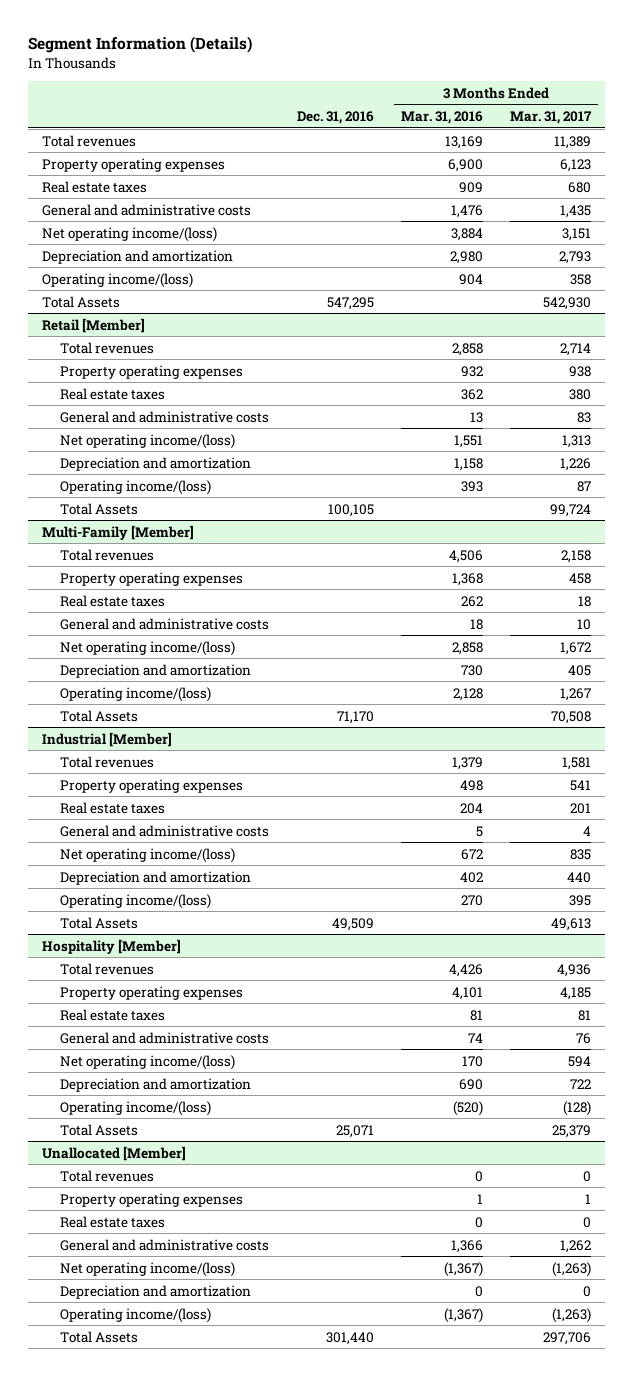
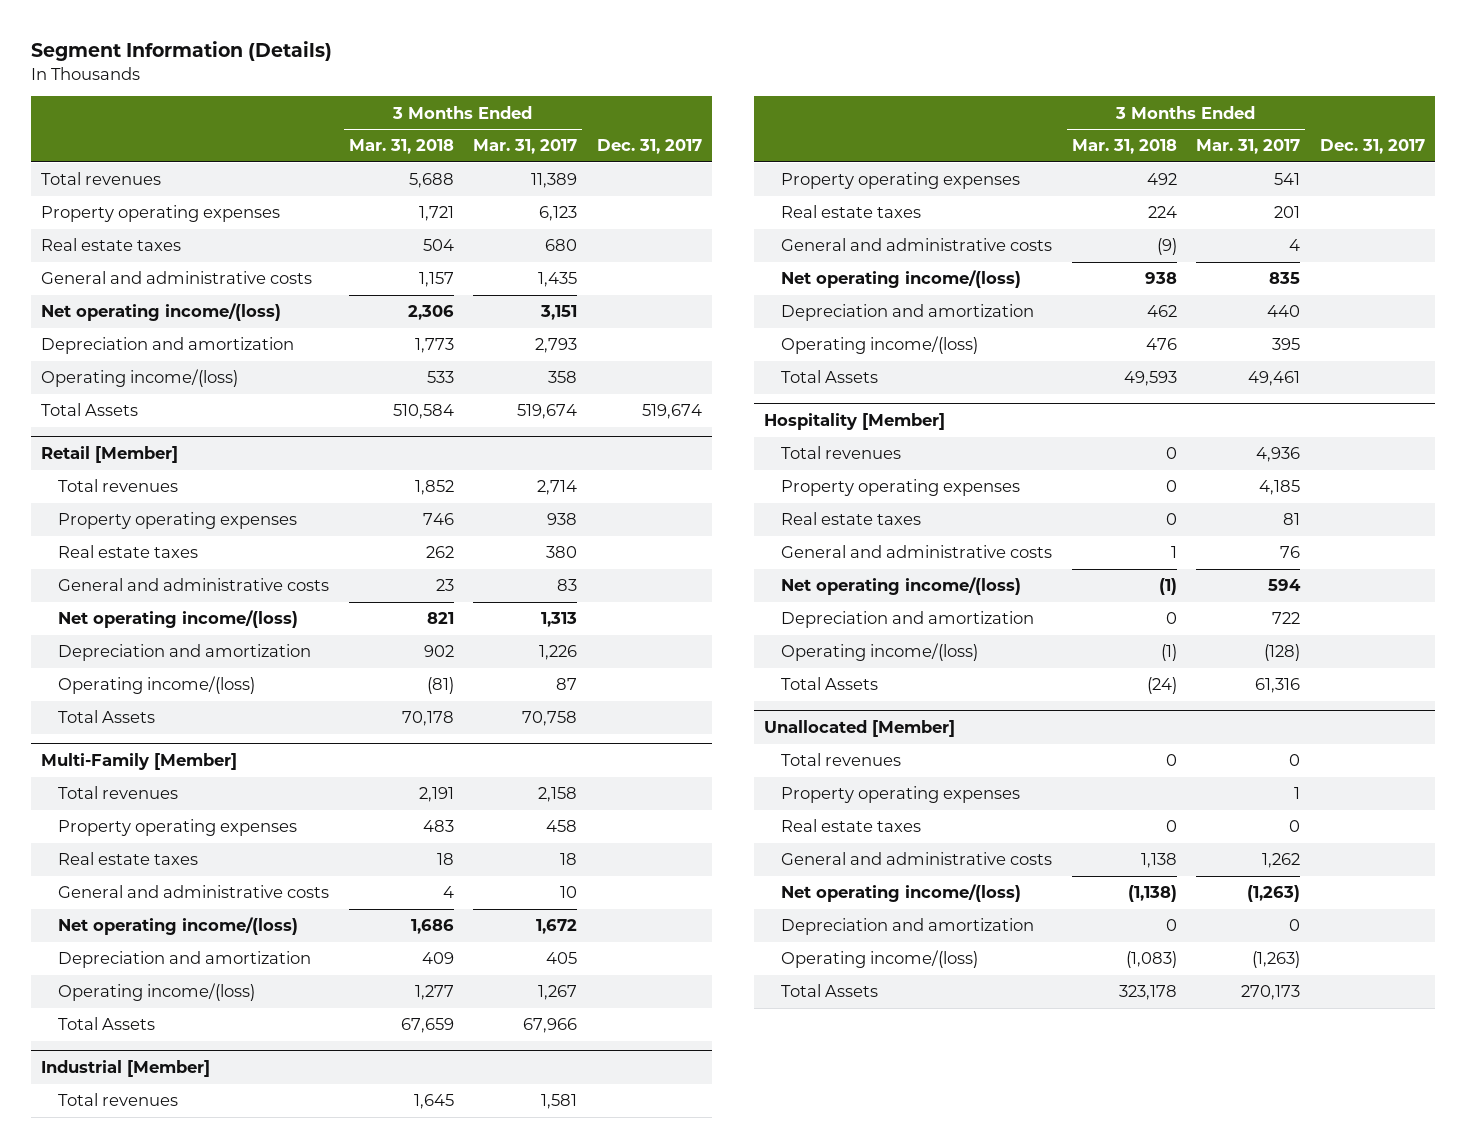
[296,111,374,125] Dec. 31, 2016 -> none
[401,111,484,125] Mar. 31, 2016 -> none
none -> [348,139,454,155] Mar. 31, 2018
none -> [597,139,703,155] Dec. 31, 2017
[543,296,592,310] 542,930 -> [517,404,578,420] 519,674
[550,503,592,517] 99,724 -> [522,711,578,727] 70,758
[551,710,592,724] 70,508 -> [523,1018,578,1034] 67,966
[551,917,592,931] 49,613 -> [1248,371,1301,387] 49,461
[552,1124,592,1138] 25,379 -> [1255,678,1301,694] 61,316
[543,1331,592,1345] 297,706 -> [1241,985,1301,1001] 270,173

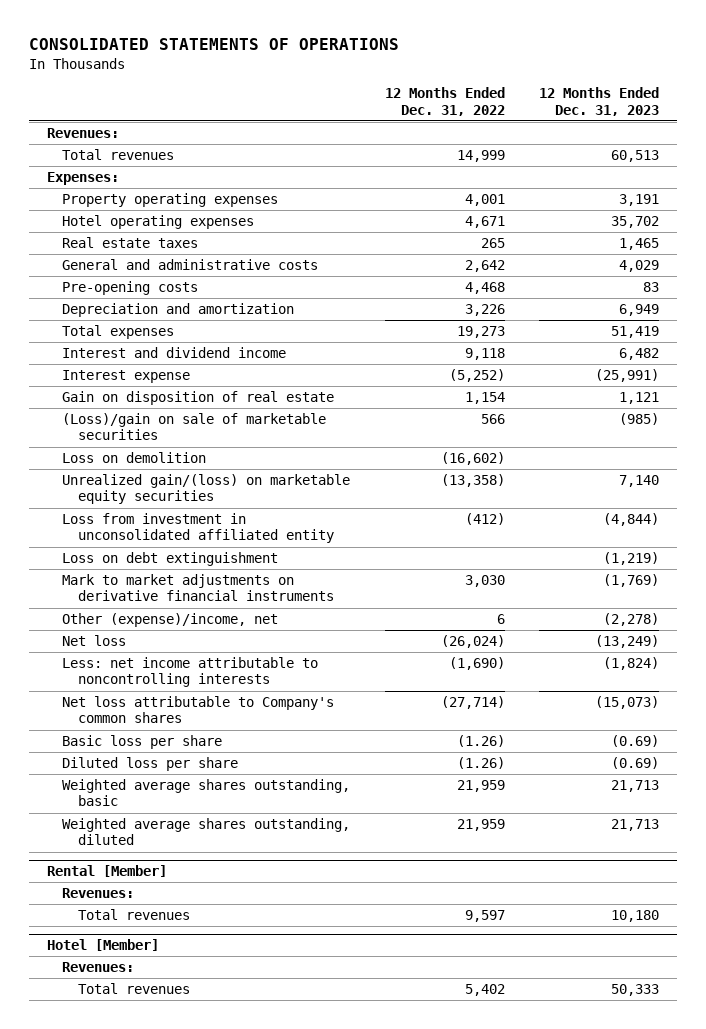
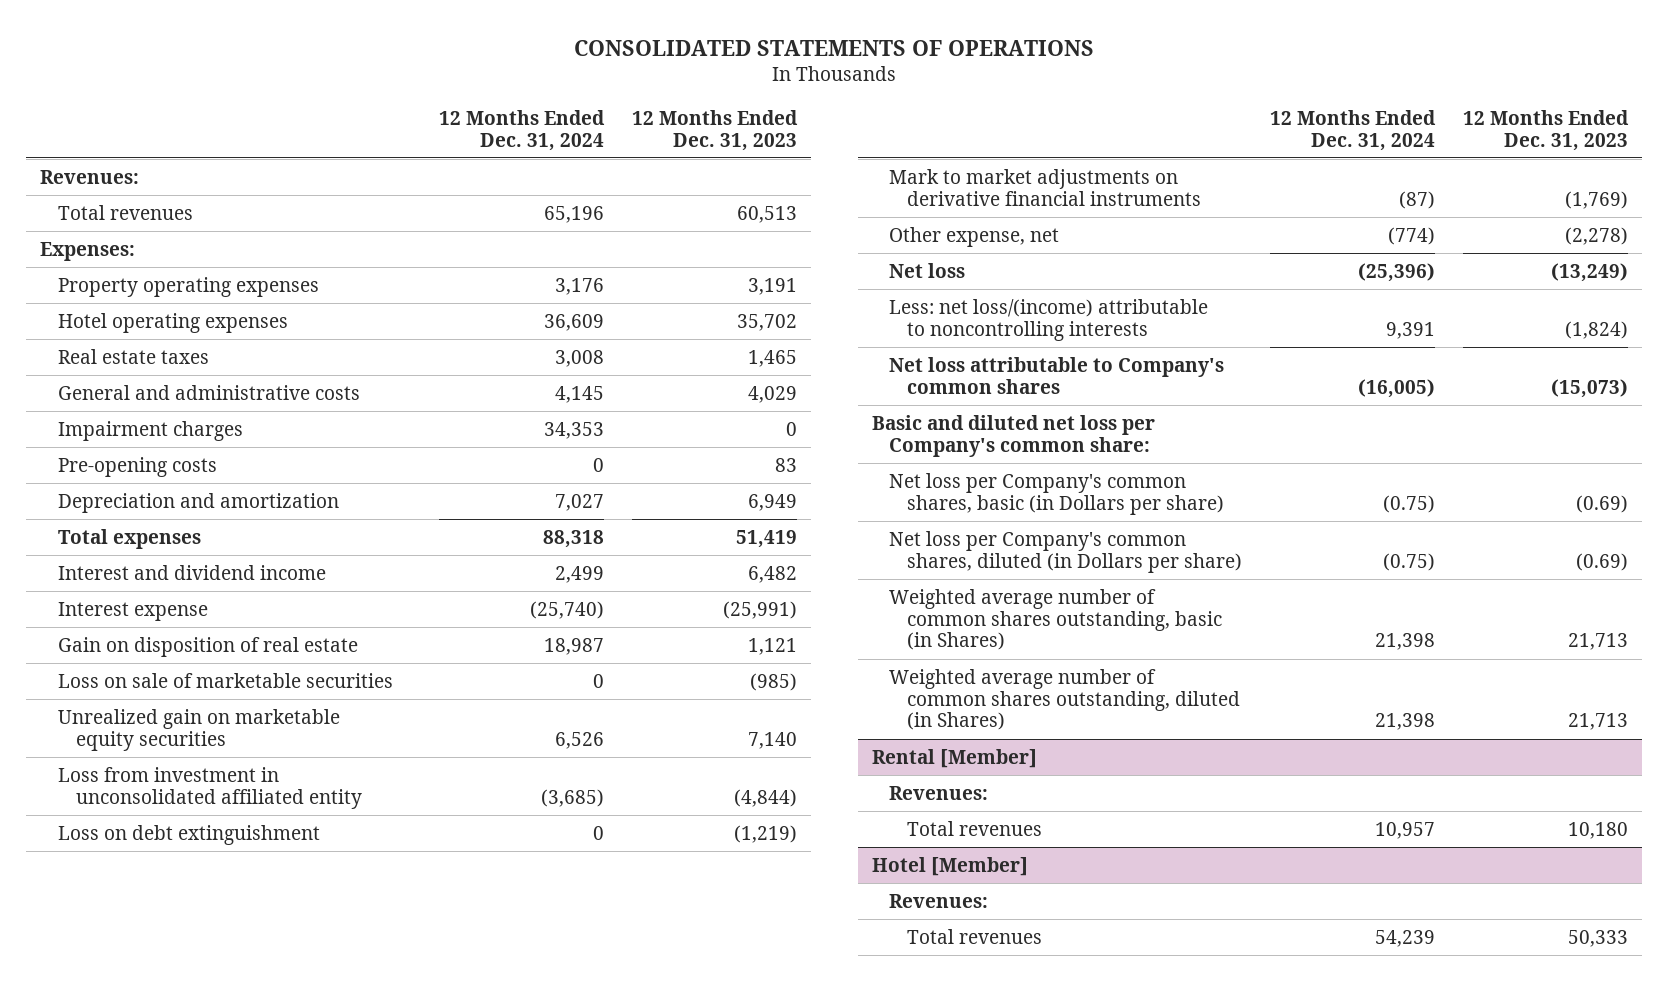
[384,87,505,116] 12 Months Ended Dec. 31, 2022 -> none
none -> [438,109,605,151] 12 Months Ended Dec. 31, 2024
none -> [57,420,243,441] Impairment charges
[62,452,207,464] Loss on demolition -> none
[62,413,327,441] (Loss)/gain on sale of marketable securities -> [57,672,393,688] Loss on sale of marketable securities
[62,474,351,505] Unrealized gain/(loss) on marketable equity securities -> [57,708,340,751] Unrealized gain on marketable equity securities
[62,613,279,628] Other (expense)/income, net -> [889,226,1060,247] Other expense, net
[62,657,319,688] Less: net income attributable to noncontrolling interests -> [889,298,1209,341] Less: net loss/(income) attributable to noncontrolling interests
none -> [871,414,1155,457] Basic and diluted net loss per Company's common share:
[62,735,223,750] Basic loss per share -> [889,472,1225,515] Net loss per Company's common shares, basic (in Dollars per share)
[62,757,239,772] Diluted loss per share -> [889,530,1243,573] Net loss per Company's common shares, diluted (in Dollars per share)
[62,779,351,807] Weighted average shares outstanding, basic -> [889,588,1223,651] Weighted average number of common shares outstanding, basic (in Shares)
[62,818,351,846] Weighted average shares outstanding, diluted -> [889,668,1241,731] Weighted average number of common shares outstanding, diluted (in Shares)

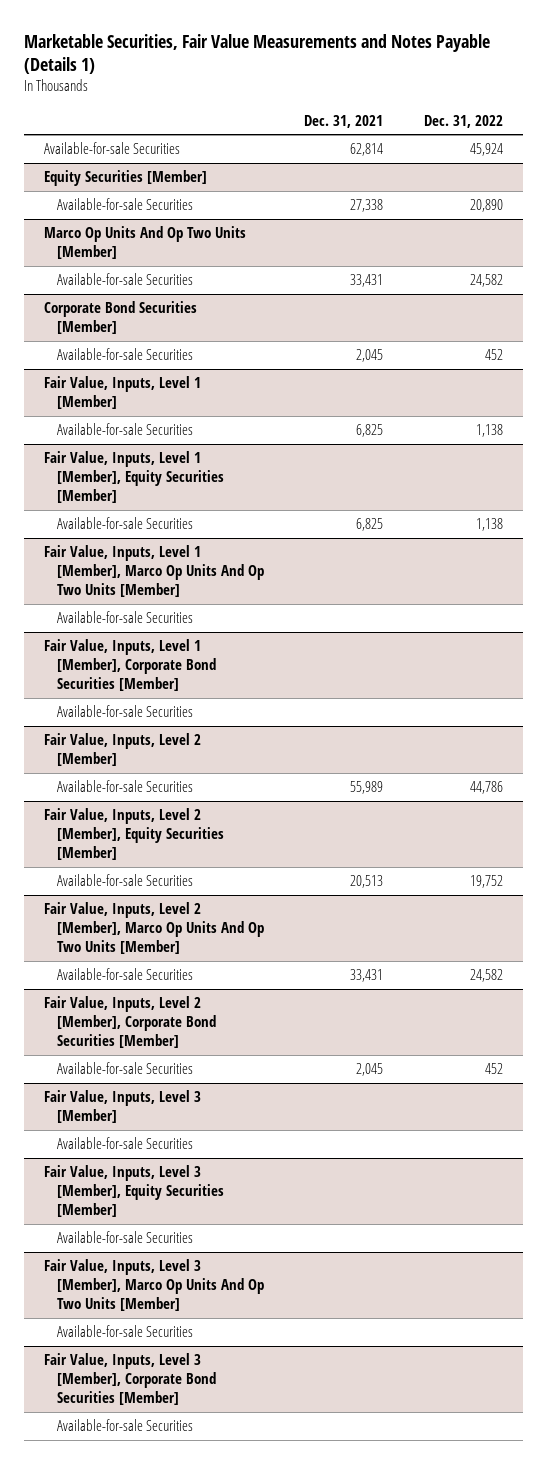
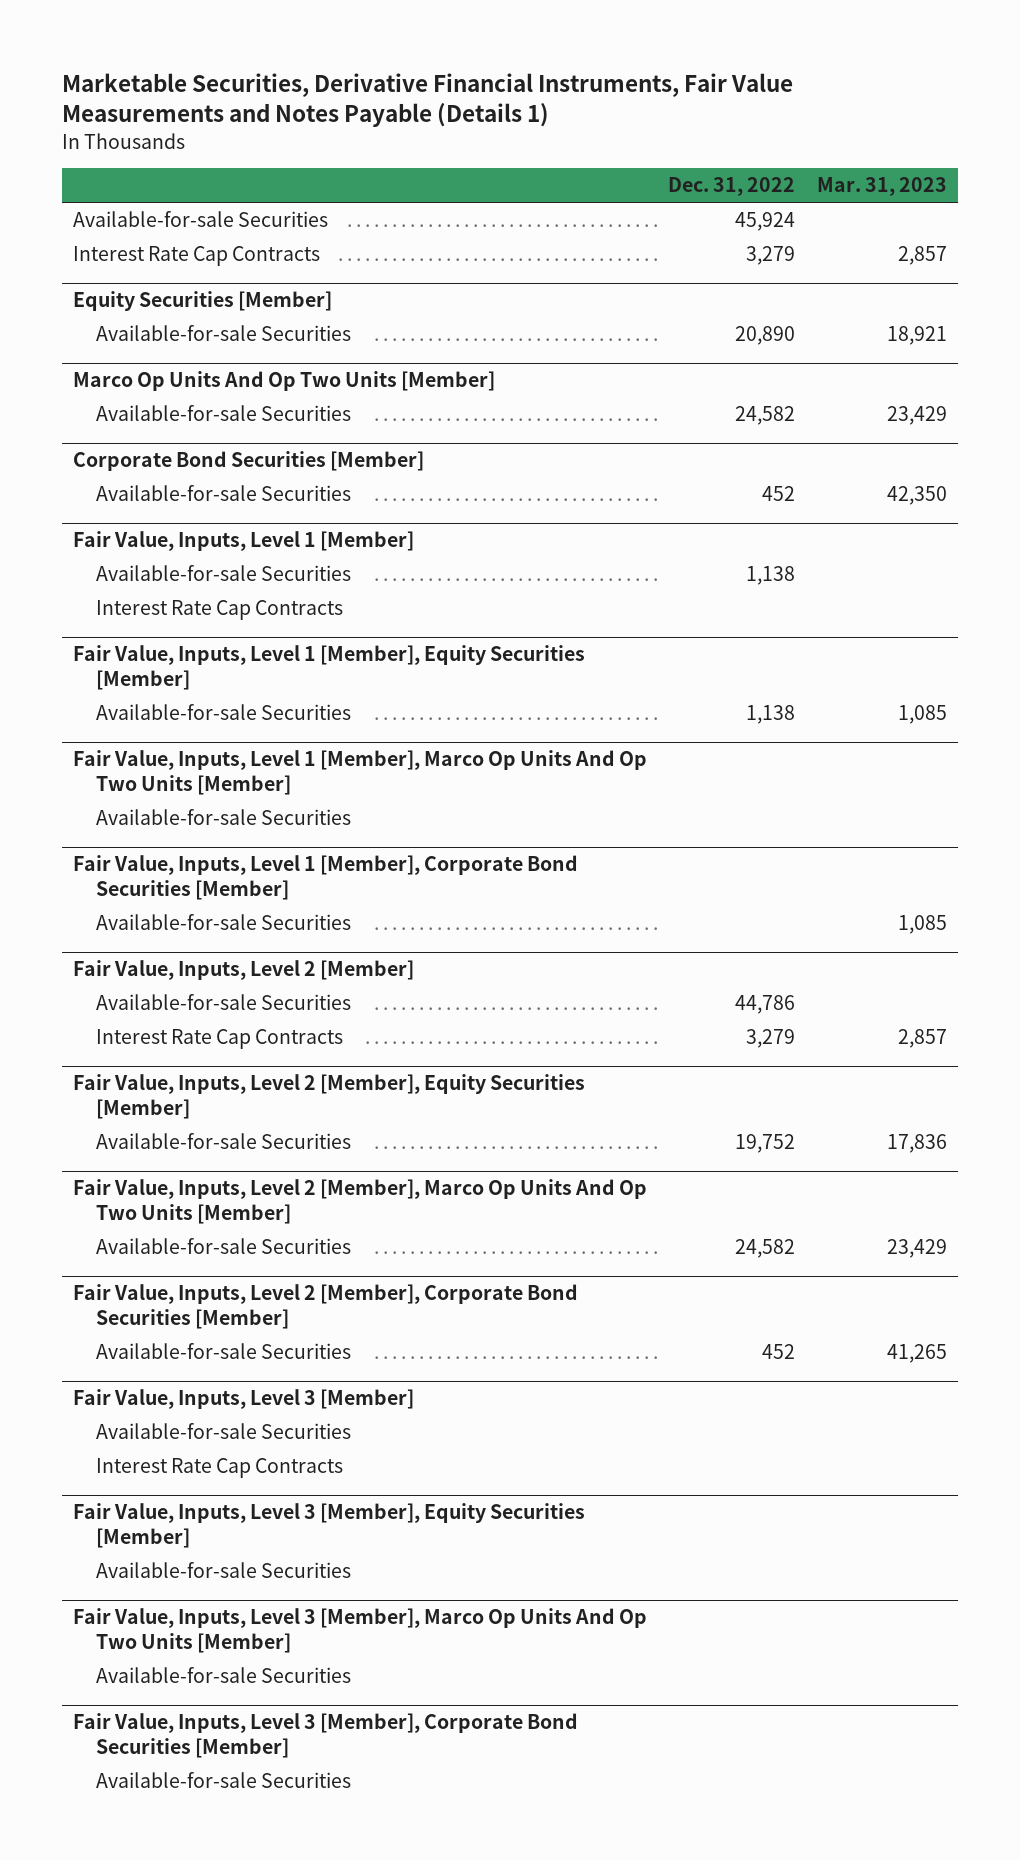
[24,33,491,75] Marketable Securities, Fair Value Measurements and Notes Payable (Details 1) -> [62,73,794,128] Marketable Securities, Derivative Financial Instruments, Fair Value Measurements and Notes Payable (Details 1)
[304,114,384,128] Dec. 31, 2021 -> none
none -> [817,177,948,197] Mar. 31, 2023
none -> [72,246,320,267] Interest Rate Cap Contracts
none -> [95,600,343,621] Interest Rate Cap Contracts
none -> [95,1029,343,1050] Interest Rate Cap Contracts
none -> [95,1458,343,1479] Interest Rate Cap Contracts

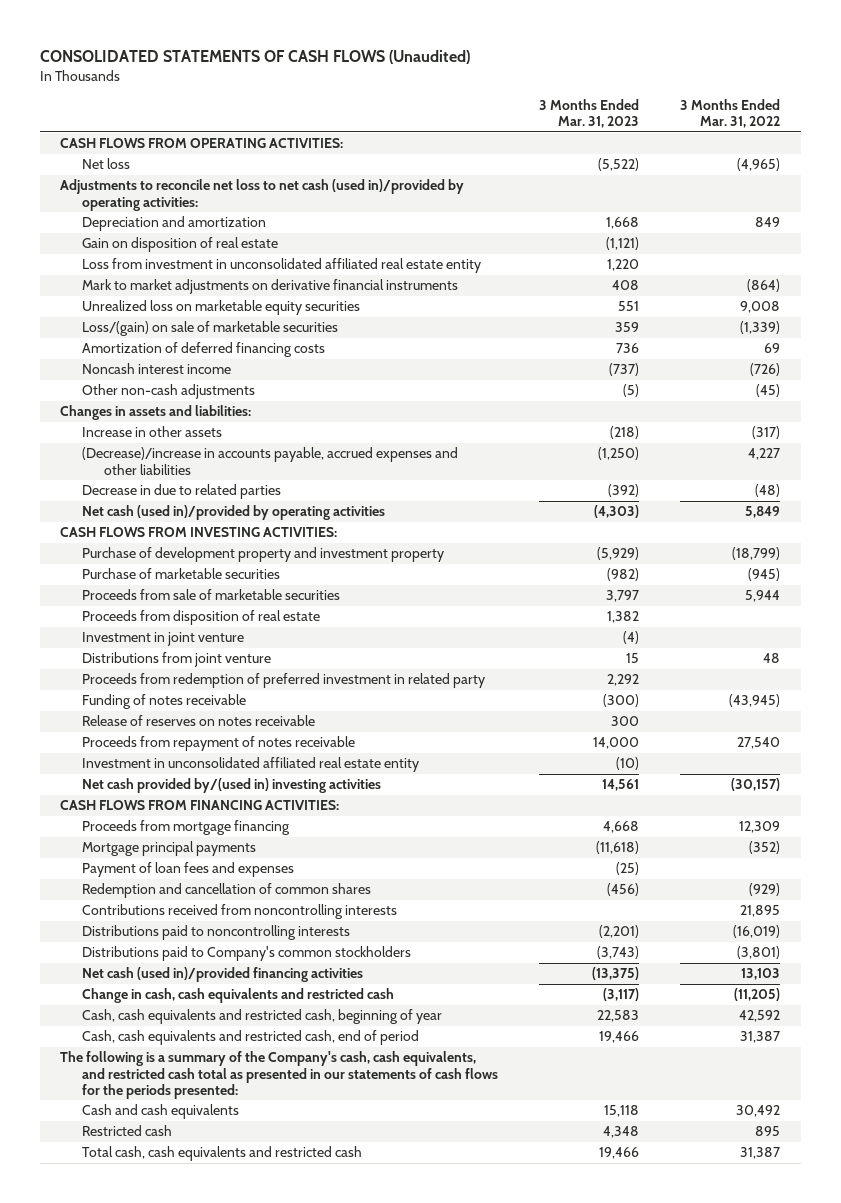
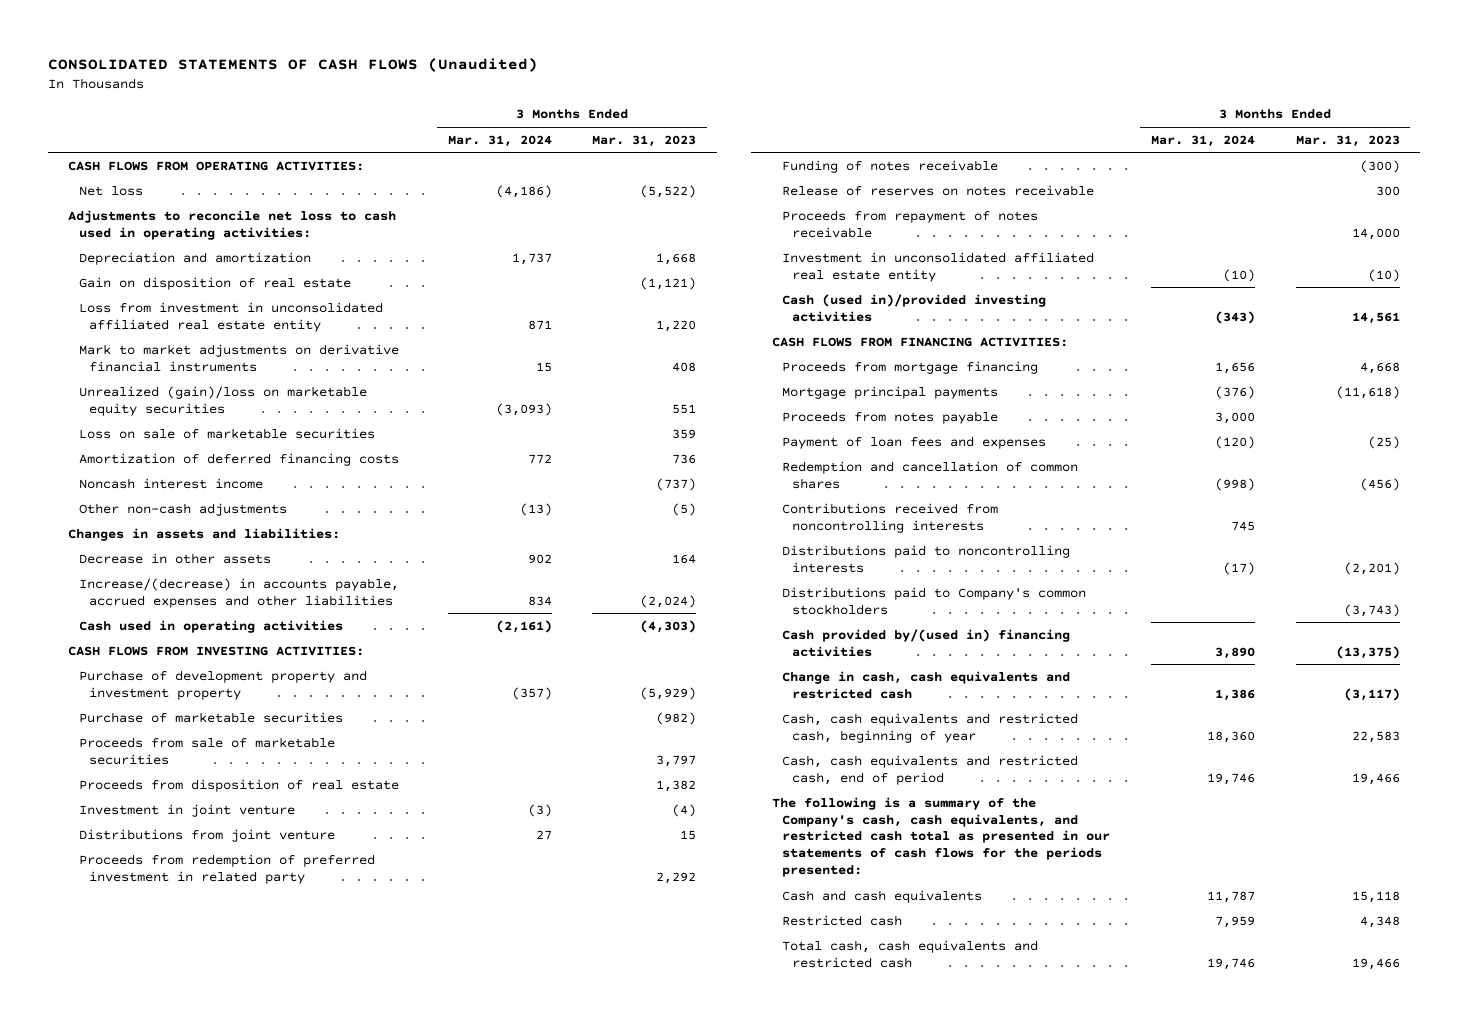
[680,98,781,129] 3 Months Ended Mar. 31, 2022 -> none
none -> [447,134,552,147] Mar. 31, 2024
[60,179,465,211] Adjustments to reconcile net loss to net cash (used in)/provided by operating activities: -> [68,209,397,240] Adjustments to reconcile net loss to cash used in operating activities:
[82,300,361,316] Unrealized loss on marketable equity securities -> [78,385,367,416] Unrealized (gain)/loss on marketable equity securities
[82,321,339,337] Loss/(gain) on sale of marketable securities -> [78,427,375,439] Loss on sale of marketable securities
[82,484,282,500] Decrease in due to related parties -> none
[82,426,223,438] Increase in other assets -> [78,552,271,564] Decrease in other assets
[610,426,640,440] (218) -> [672,553,697,564] 164
[82,447,459,475] (Decrease)/increase in accounts payable, accrued expenses and other liabilities -> [78,577,399,608] Increase/(decrease) in accounts payable, accrued expenses and other liabilities
[598,447,640,461] (1,250) -> [640,594,697,608] (2,024)
[82,505,386,521] Net cash (used in)/provided by operating activities -> [78,619,343,633] Cash used in operating activities
[82,778,382,794] Net cash provided by/(used in) investing activities -> [781,293,1046,322] Cash (used in)/provided investing activities
none -> [781,410,998,424] Proceeds from notes payable
[82,967,364,983] Net cash (used in)/provided financing activities -> [781,628,1070,657] Cash provided by/(used in) financing activities

